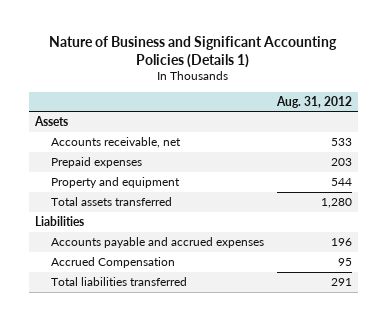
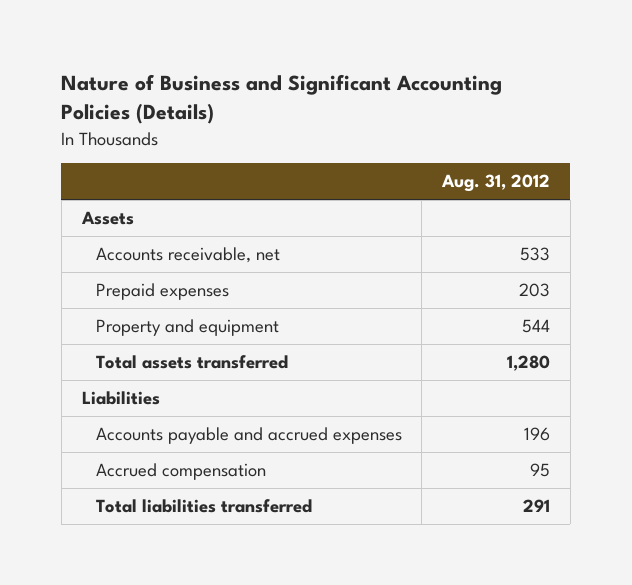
[49,35,338,68] Nature of Business and Significant Accounting Policies (Details 1) -> [61,74,503,125] Nature of Business and Significant Accounting Policies (Details)
[51,256,176,268] Accrued Compensation -> [95,463,266,481] Accrued compensation

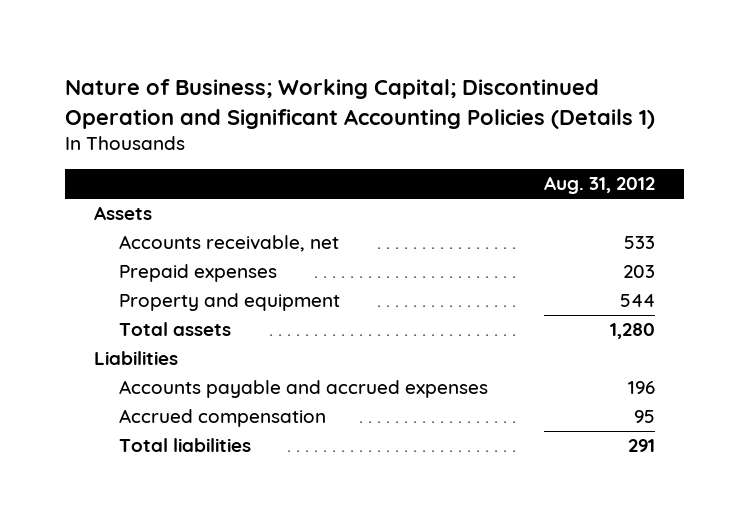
[61,74,503,125] Nature of Business and Significant Accounting Policies (Details) -> [65,78,656,129] Nature of Business; Working Capital; Discontinued Operation and Significant Accounting Policies (Details 1)
[95,355,288,370] Total assets transferred -> [119,322,232,337] Total assets
[95,499,312,514] Total liabilities transferred -> [119,438,252,453] Total liabilities

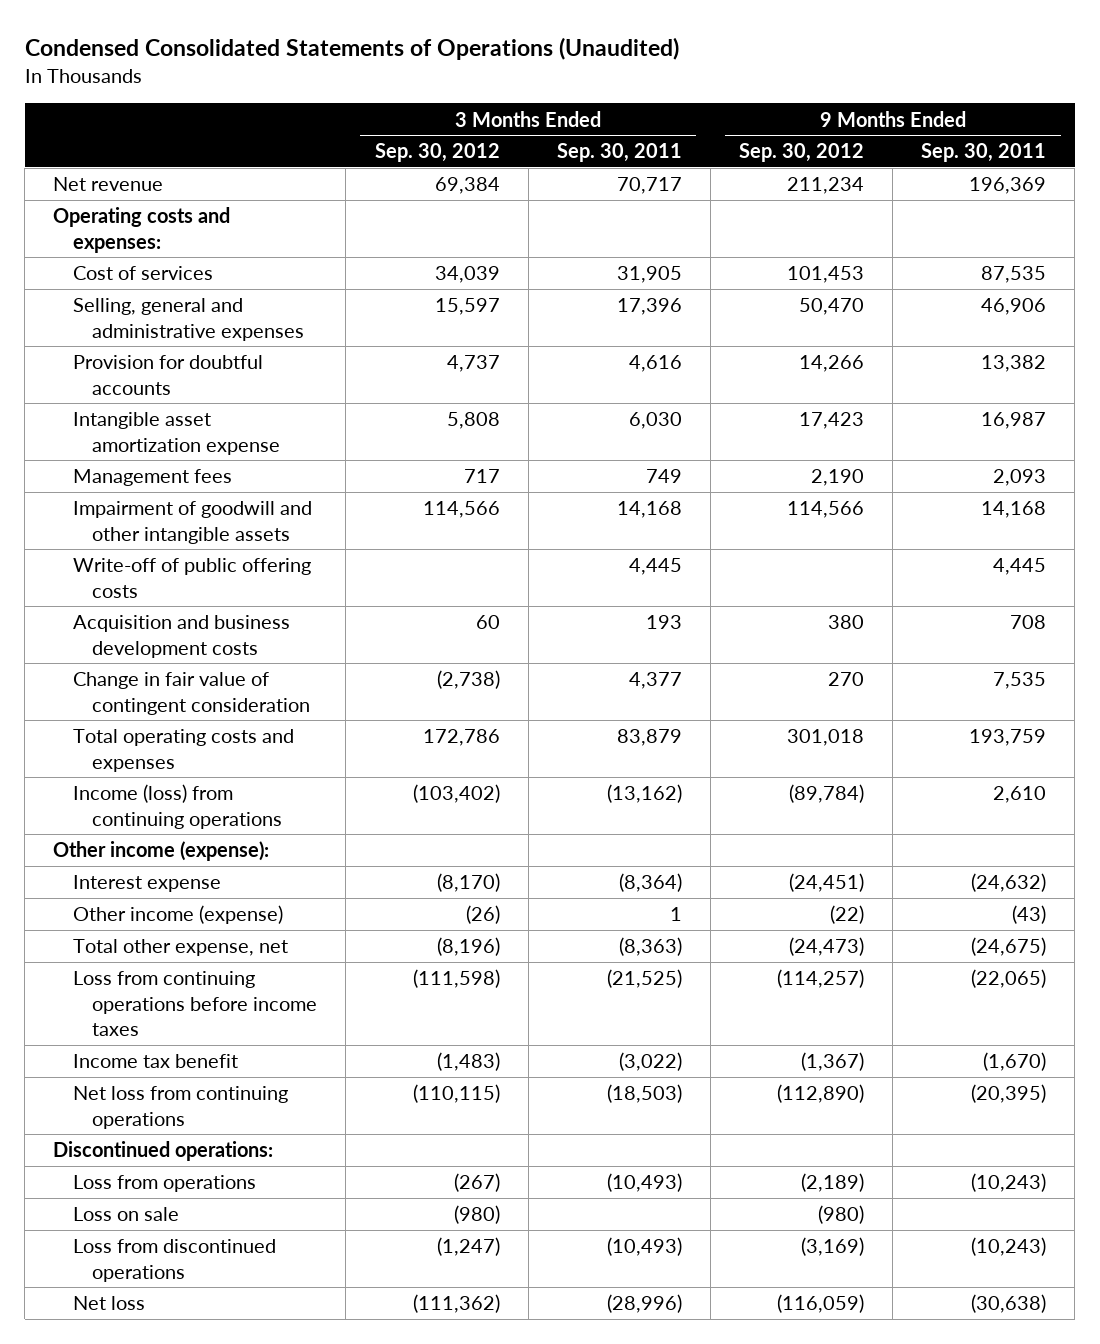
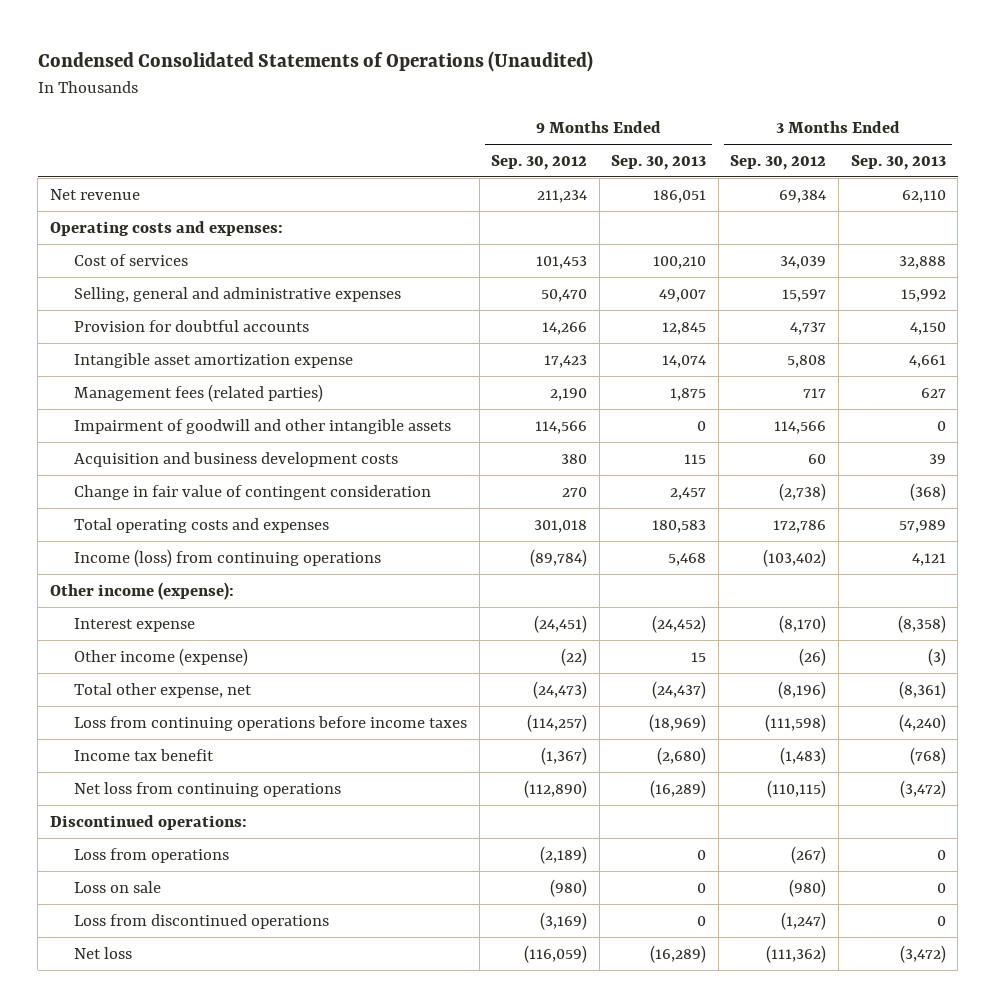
[556,143,682,163] Sep. 30, 2011 -> none
[921,143,1047,163] Sep. 30, 2011 -> none
none -> [611,154,707,170] Sep. 30, 2013
none -> [850,154,946,170] Sep. 30, 2013
[72,469,232,487] Management fees -> [74,383,324,402] Management fees (related parties)
[72,558,311,598] Write-off of public offering costs -> none

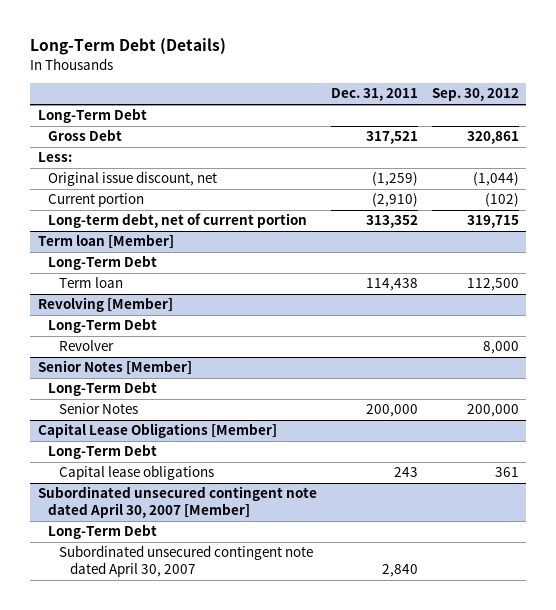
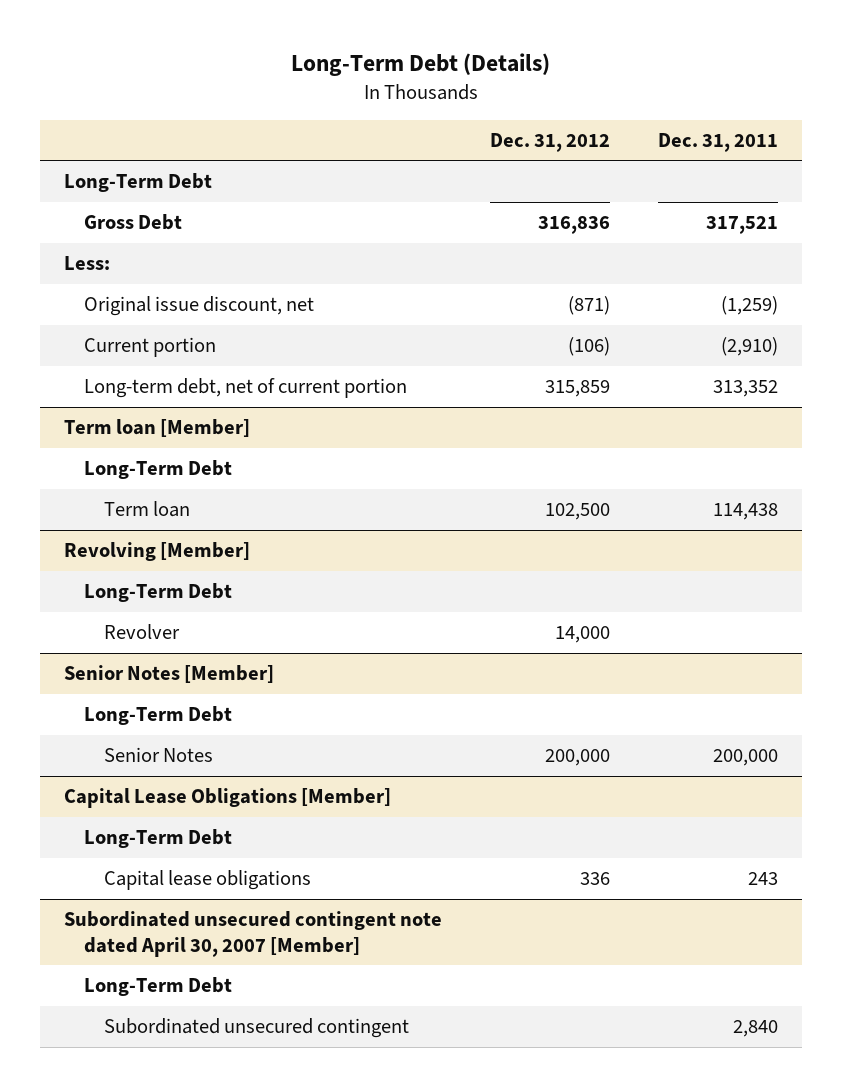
[431,88,519,102] Sep. 30, 2012 -> none
none -> [489,132,610,152] Dec. 31, 2012
[59,545,314,578] Subordinated unsecured contingent note dated April 30, 2007 -> [103,1018,409,1039] Subordinated unsecured contingent

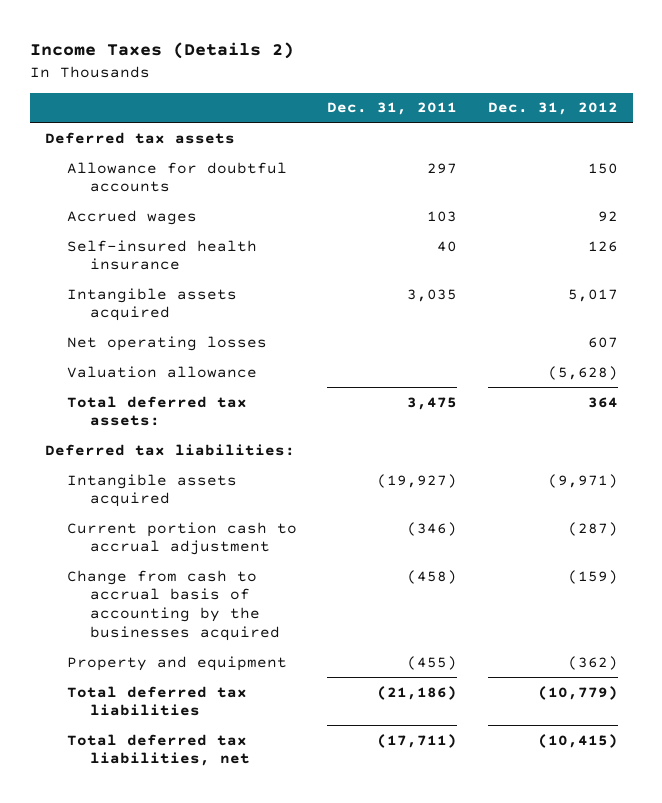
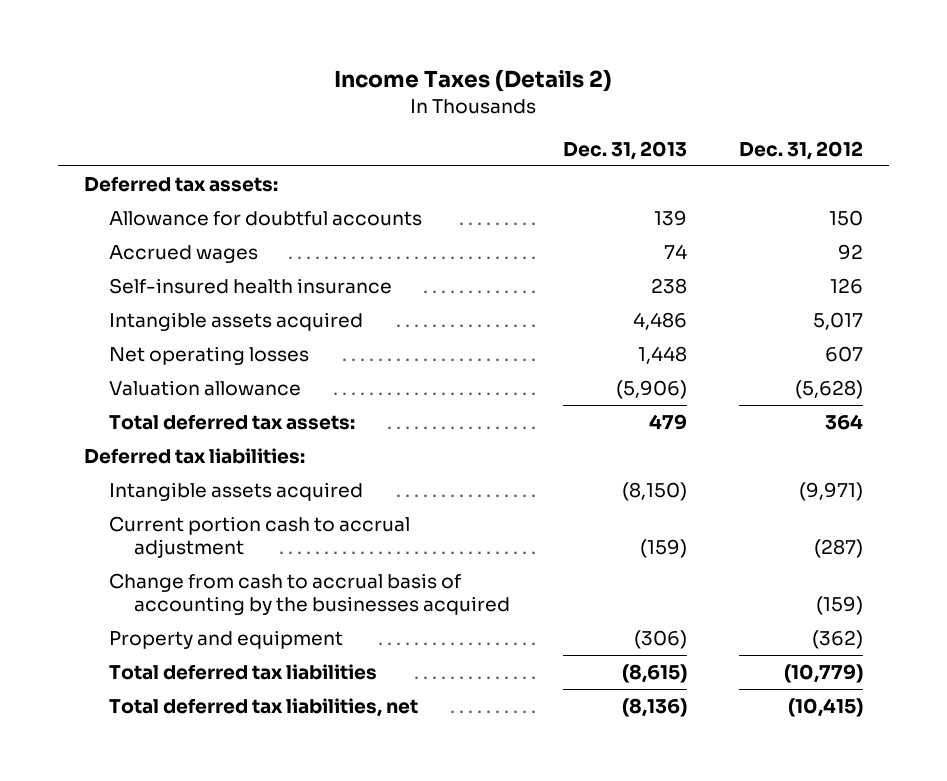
[327,102,458,116] Dec. 31, 2011 -> none
none -> [562,140,687,160] Dec. 31, 2013
[44,131,235,144] Deferred tax assets -> [83,176,278,193] Deferred tax assets:

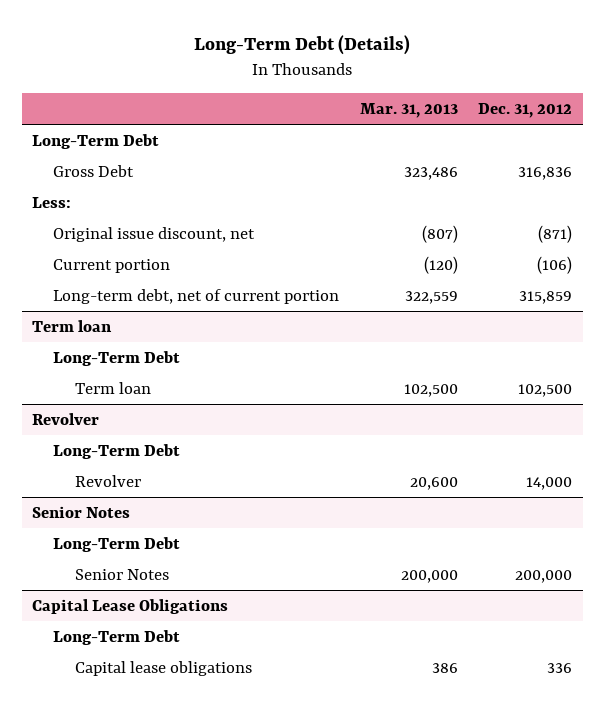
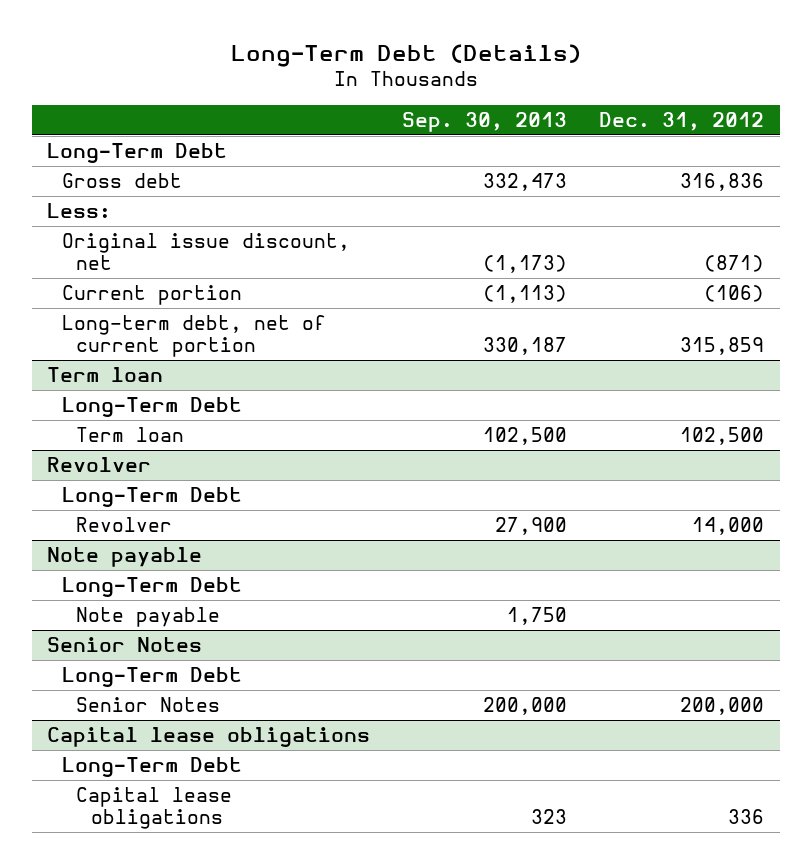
[359,102,458,118] Mar. 31, 2013 -> none
none -> [402,112,568,133] Sep. 30, 2013
[53,164,135,177] Gross Debt -> [61,173,182,189] Gross debt
none -> [47,547,203,568] Note payable
none -> [61,577,242,598] Long-Term Debt
none -> [76,607,221,628] Note payable
[32,598,229,614] Capital Lease Obligations -> [47,727,371,748] Capital lease obligations

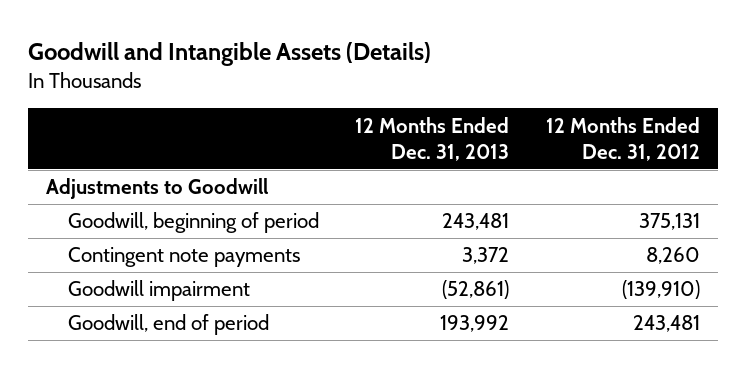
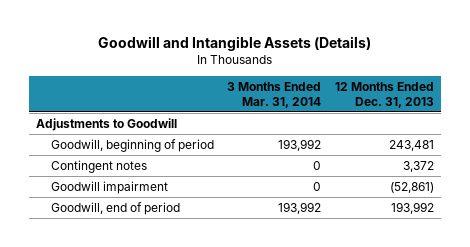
[545,116,700,161] 12 Months Ended Dec. 31, 2012 -> none
none -> [227,81,322,108] 3 Months Ended Mar. 31, 2014
[68,247,301,268] Contingent note payments -> [50,159,147,173] Contingent notes

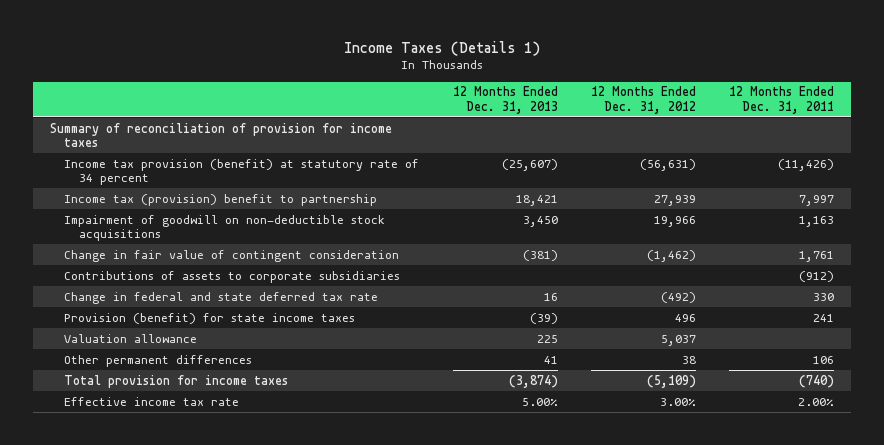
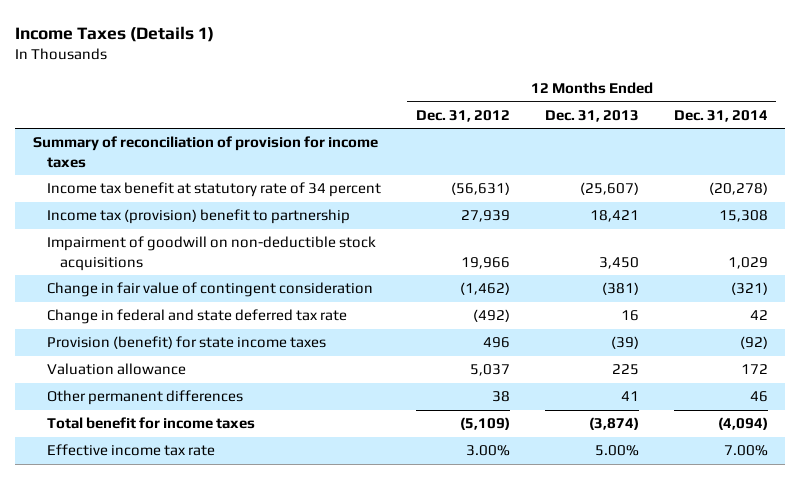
[729,86,835,114] 12 Months Ended Dec. 31, 2011 -> none
none -> [673,109,768,122] Dec. 31, 2014
[64,158,420,186] Income tax provision (benefit) at statutory rate of 34 percent -> [46,182,381,198] Income tax benefit at statutory rate of 34 percent
[64,270,401,283] Contributions of assets to corporate subsidiaries -> none
[64,374,289,388] Total provision for income taxes -> [46,417,255,430] Total benefit for income taxes

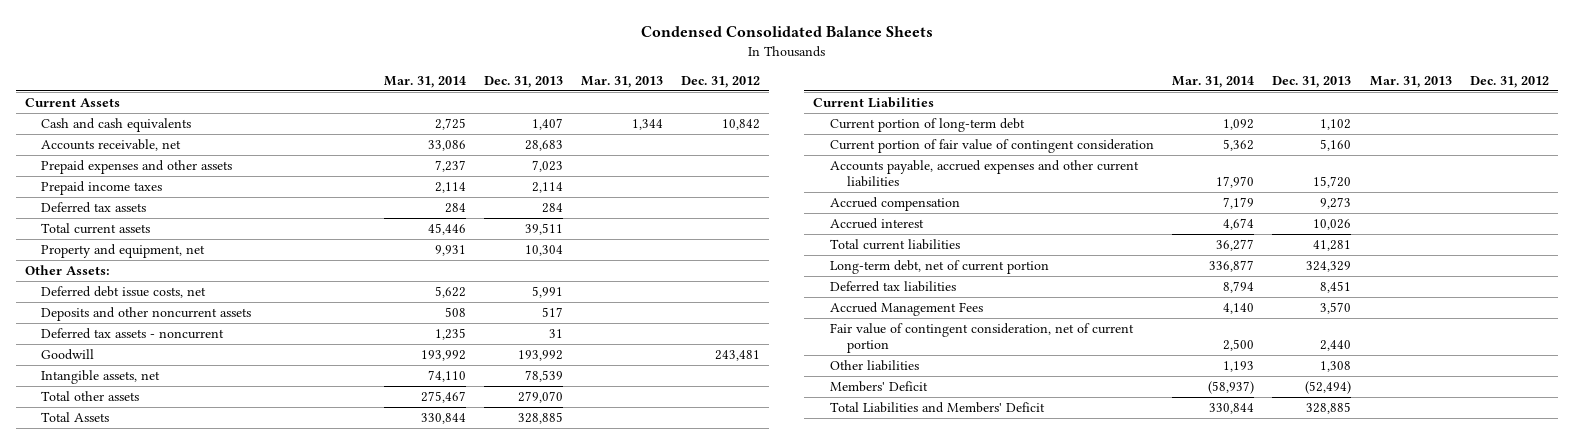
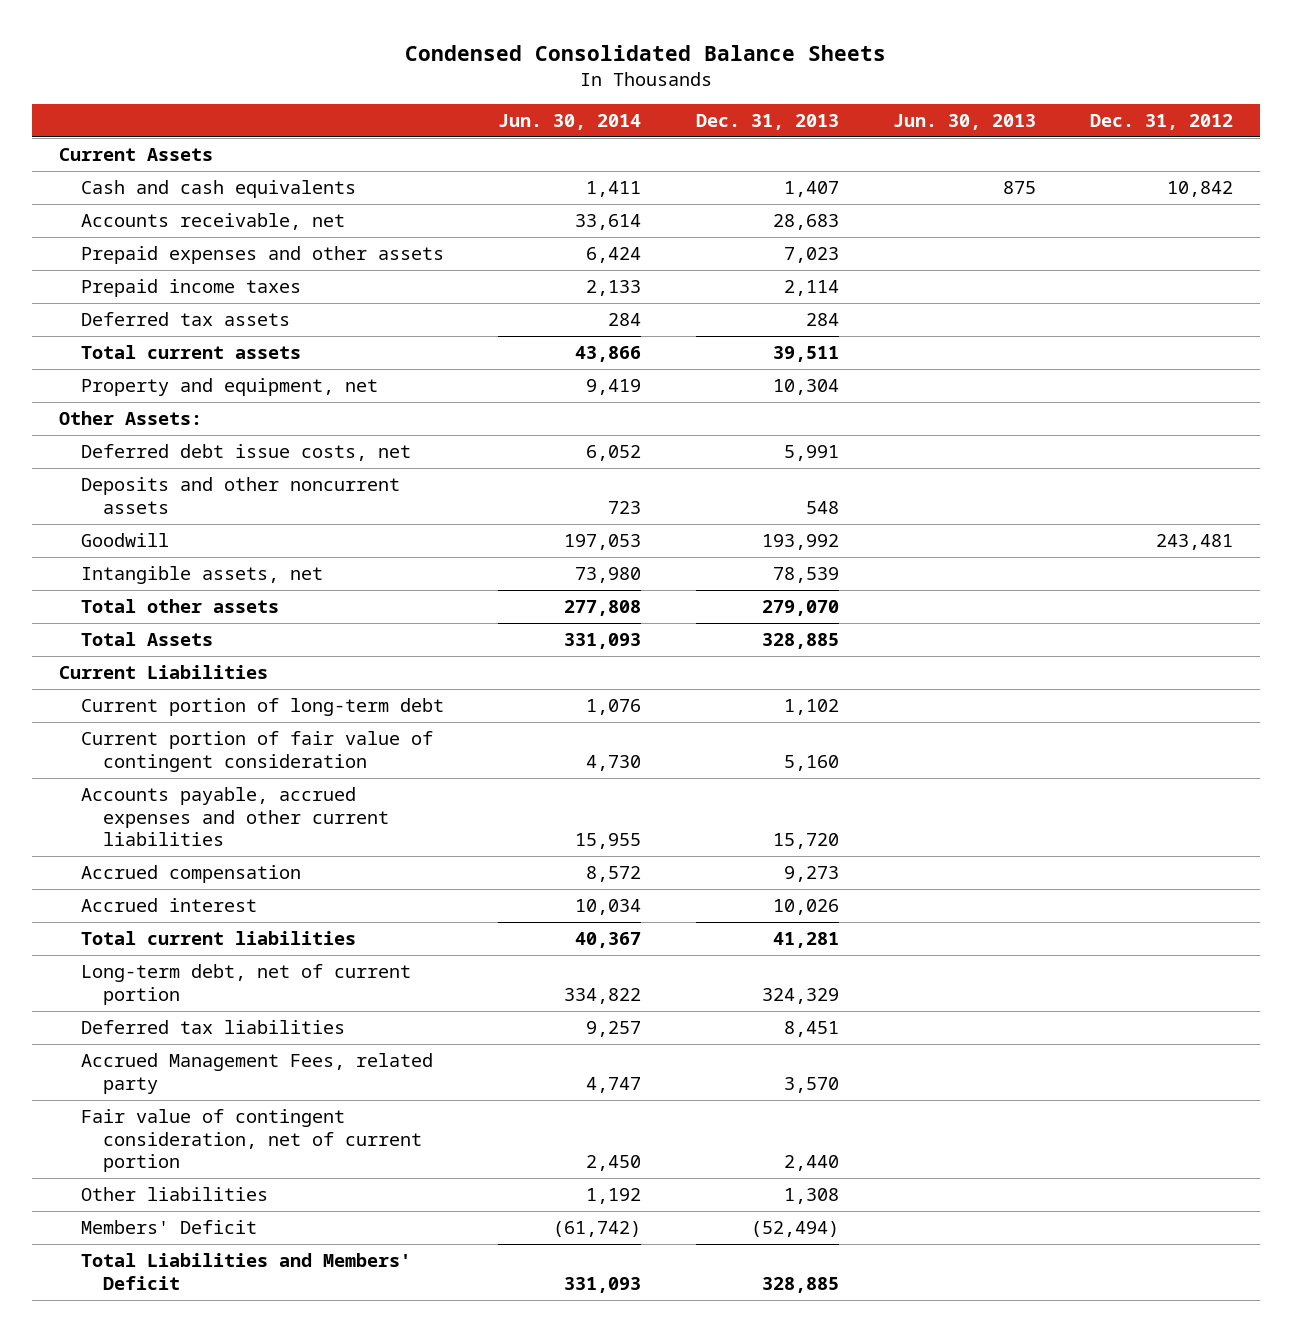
[383,75,466,88] Mar. 31, 2014 -> none
[581,75,664,88] Mar. 31, 2013 -> none
none -> [498,114,642,131] Jun. 30, 2014
none -> [893,114,1037,131] Jun. 30, 2013
[41,327,225,339] Deferred tax assets - noncurrent -> none
[541,306,563,317] 517 -> [805,500,839,514] 548
[830,301,984,316] Accrued Management Fees -> [81,1053,434,1094] Accrued Management Fees, related party

